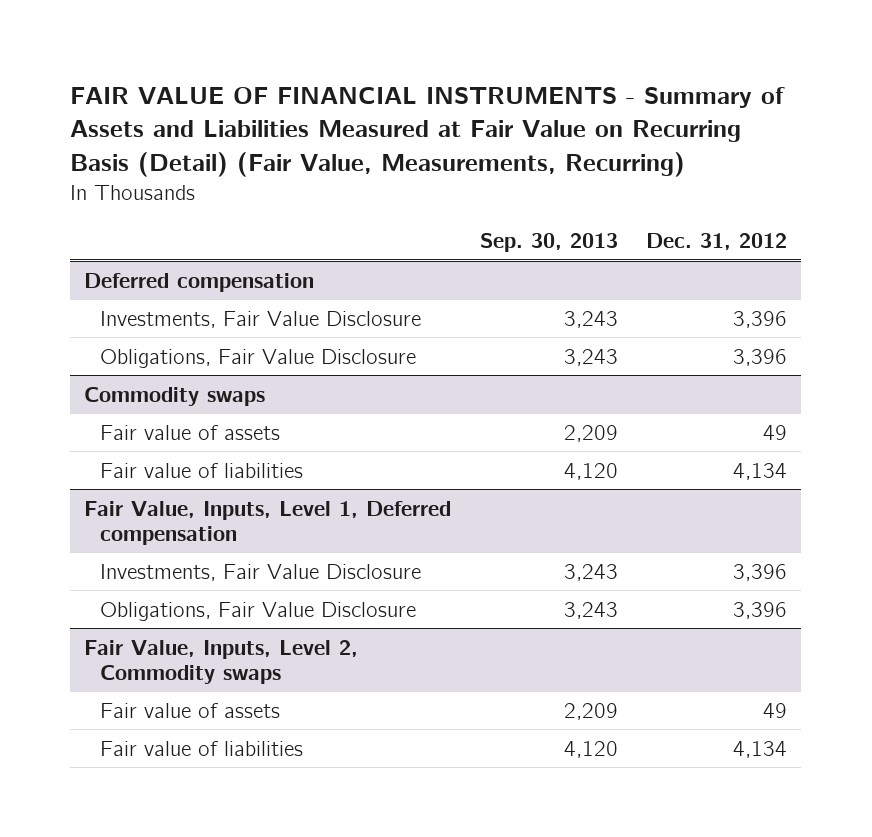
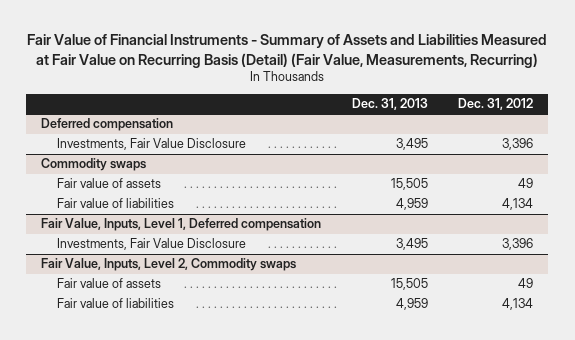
[70,86,786,177] FAIR VALUE OF FINANCIAL INSTRUMENTS - Summary of Assets and Liabilities Measured at Fair Value on Recurring Basis (Detail) (Fair Value, Measurements, Recurring) -> [27,34,548,68] Fair Value of Financial Instruments - Summary of Assets and Liabilities Measured at Fair Value on Recurring Basis (Detail) (Fair Value, Measurements, Recurring)
[479,232,618,252] Sep. 30, 2013 -> none
none -> [351,98,428,111] Dec. 31, 2013
[100,348,417,368] Obligations, Fair Value Disclosure -> none
[100,601,417,621] Obligations, Fair Value Disclosure -> none

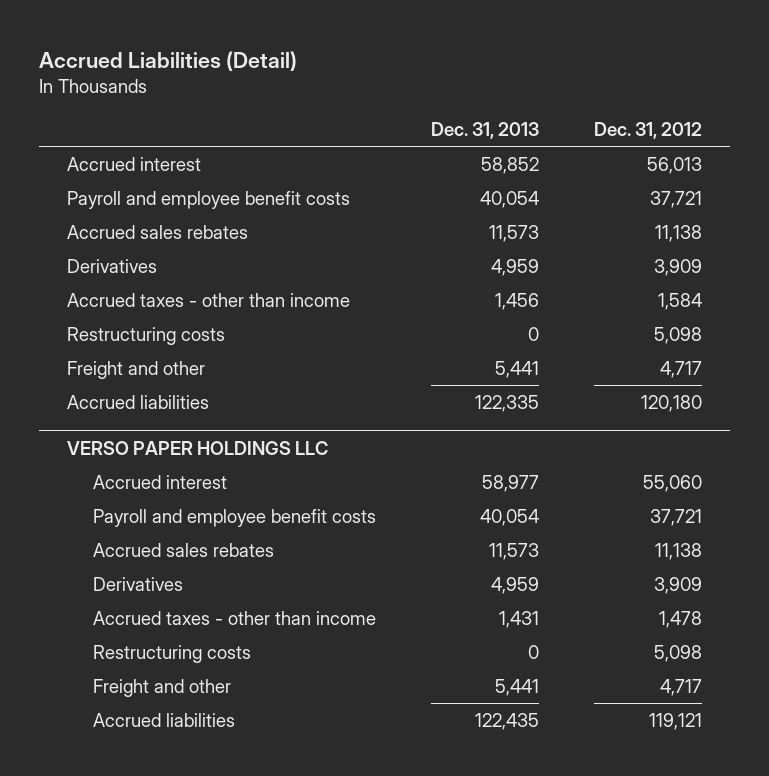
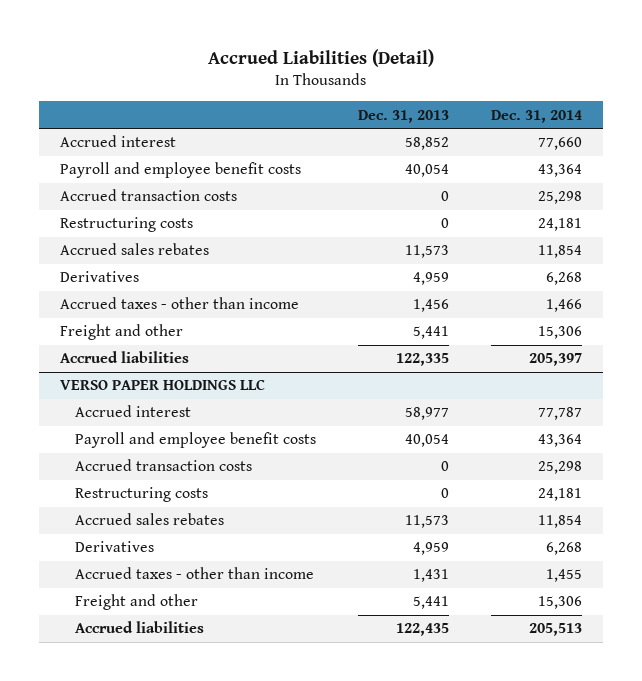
[594,121,703,139] Dec. 31, 2012 -> none
none -> [491,109,583,123] Dec. 31, 2014
none -> [60,189,238,202] Accrued transaction costs
[66,326,225,345] Restructuring costs -> [60,217,194,233] Restructuring costs
none -> [75,459,253,472] Accrued transaction costs
[93,644,252,663] Restructuring costs -> [75,487,209,503] Restructuring costs

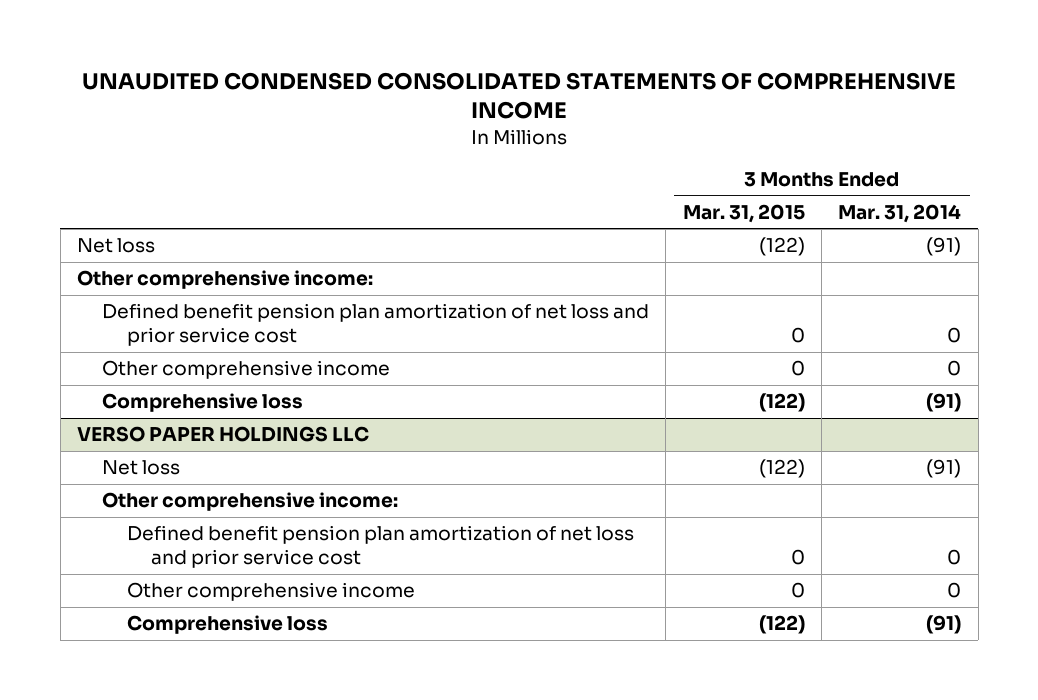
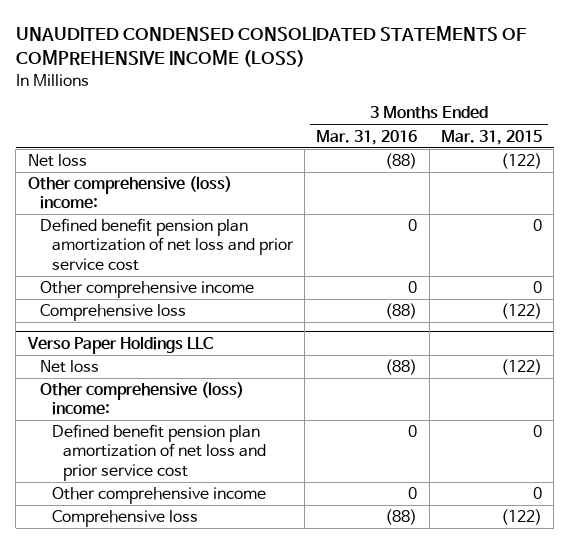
[82,72,957,120] UNAUDITED CONDENSED CONSOLIDATED STATEMENTS OF COMPREHENSIVE INCOME -> [15,26,526,68] UNAUDITED CONDENSED CONSOLIDATED STATEMENTS OF COMPREHENSIVE INCOME (LOSS)
[838,203,962,223] Mar. 31, 2014 -> none
none -> [316,129,418,145] Mar. 31, 2016
[77,270,374,290] Other comprehensive income: -> [27,176,232,210] Other comprehensive (loss) income:
[77,426,370,443] VERSO PAPER HOLDINGS LLC -> [26,335,213,354] Verso Paper Holdings LLC
[101,492,398,512] Other comprehensive income: -> [39,382,244,416] Other comprehensive (loss) income:

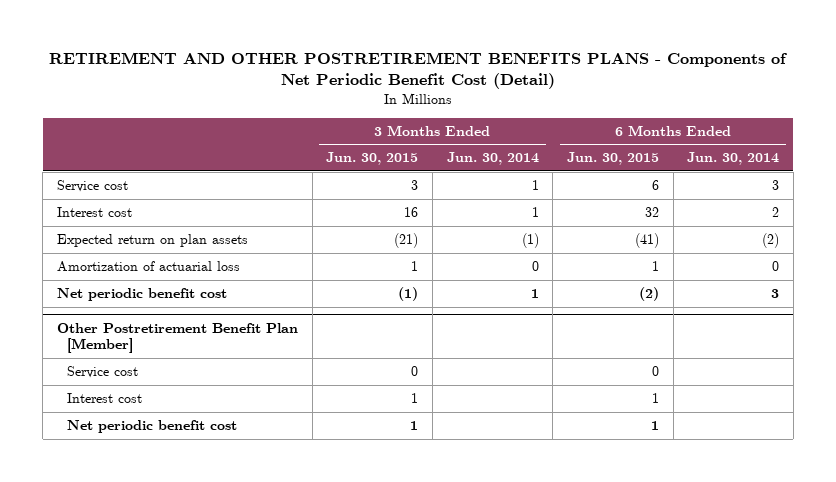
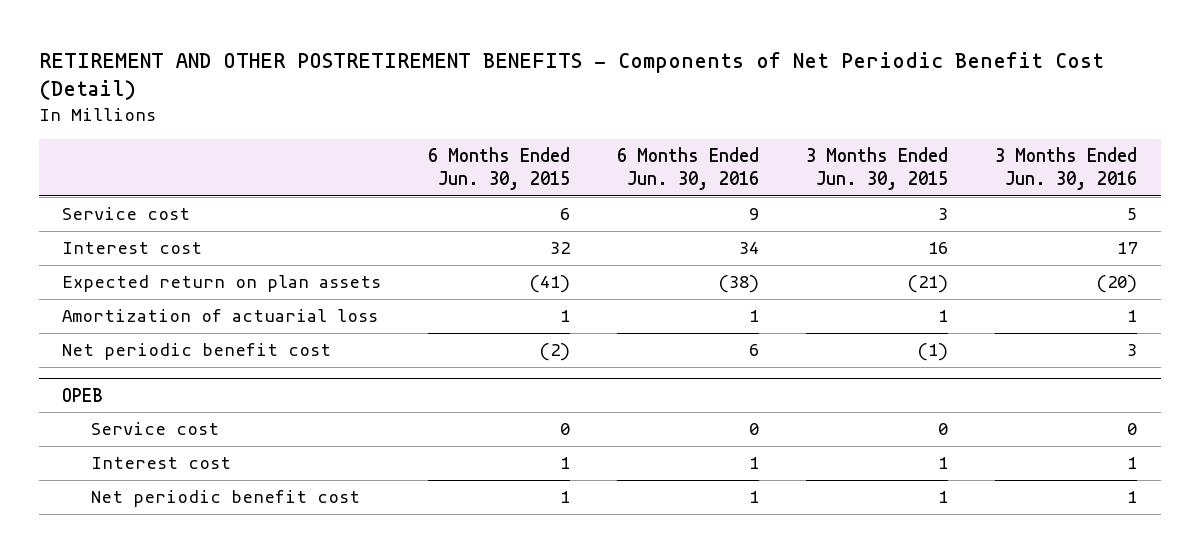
[49,52,788,90] RETIREMENT AND OTHER POSTRETIREMENT BENEFITS PLANS - Components of Net Periodic Benefit Cost (Detail) -> [39,51,1105,101] RETIREMENT AND OTHER POSTRETIREMENT BENEFITS - Components of Net Periodic Benefit Cost (Detail)
[446,152,539,166] Jun. 30, 2014 -> none
[687,152,780,166] Jun. 30, 2014 -> none
none -> [617,147,760,191] 6 Months Ended Jun. 30, 2016
none -> [995,147,1138,191] 3 Months Ended Jun. 30, 2016
[56,323,298,353] Other Postretirement Benefit Plan [Member] -> [62,387,104,402] OPEB

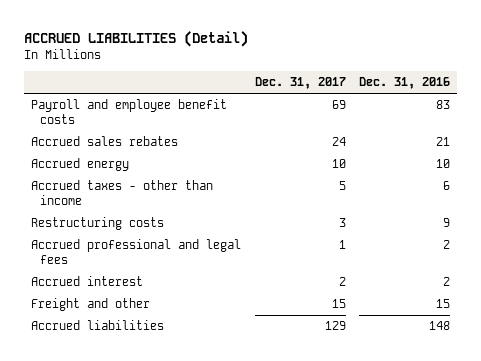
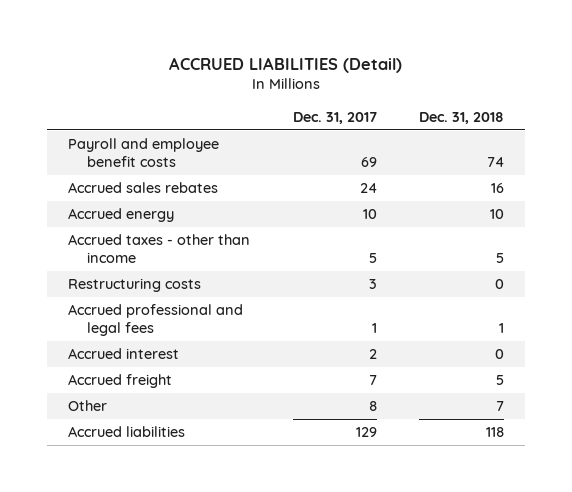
[358,77,450,90] Dec. 31, 2016 -> none
none -> [418,111,504,124] Dec. 31, 2018
none -> [68,374,173,389] Accrued freight
[31,298,151,312] Freight and other -> [68,400,108,412] Other
[331,299,346,309] 15 -> [368,401,377,412] 8

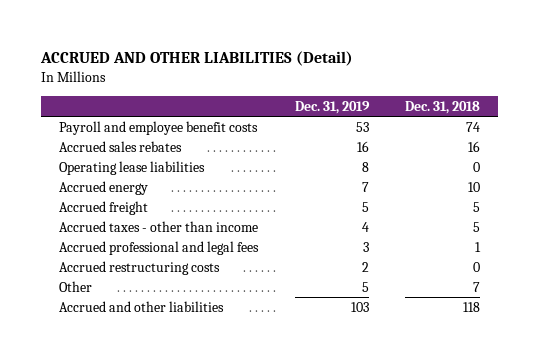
[169,56,403,73] ACCRUED LIABILITIES (Detail) -> [40,50,354,66] ACCRUED AND OTHER LIABILITIES (Detail)
[292,111,377,124] Dec. 31, 2017 -> none
none -> [294,100,370,114] Dec. 31, 2019
none -> [59,160,206,175] Operating lease liabilities
[68,374,173,389] Accrued freight -> [59,200,149,215] Accrued freight
[68,278,202,293] Restructuring costs -> none
[68,348,180,360] Accrued interest -> none
none -> [59,260,221,275] Accrued restructuring costs
[68,426,186,438] Accrued liabilities -> [59,300,225,312] Accrued and other liabilities

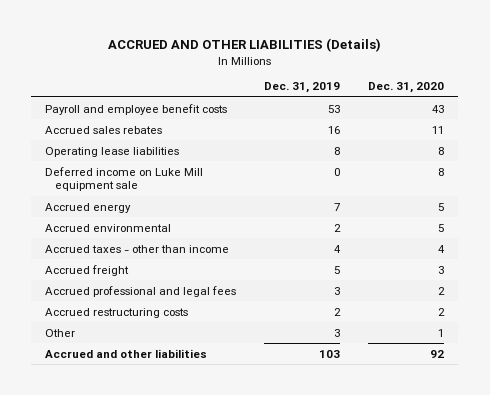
[40,50,354,66] ACCRUED AND OTHER LIABILITIES (Detail) -> [107,38,381,53] ACCRUED AND OTHER LIABILITIES (Details)
[404,100,480,114] Dec. 31, 2018 -> none
none -> [368,82,445,94] Dec. 31, 2020
none -> [45,166,204,192] Deferred income on Luke Mill equipment sale
none -> [45,223,172,232] Accrued environmental
[59,200,149,215] Accrued freight -> [45,264,130,276] Accrued freight
[361,281,369,292] 5 -> [334,328,341,337] 3

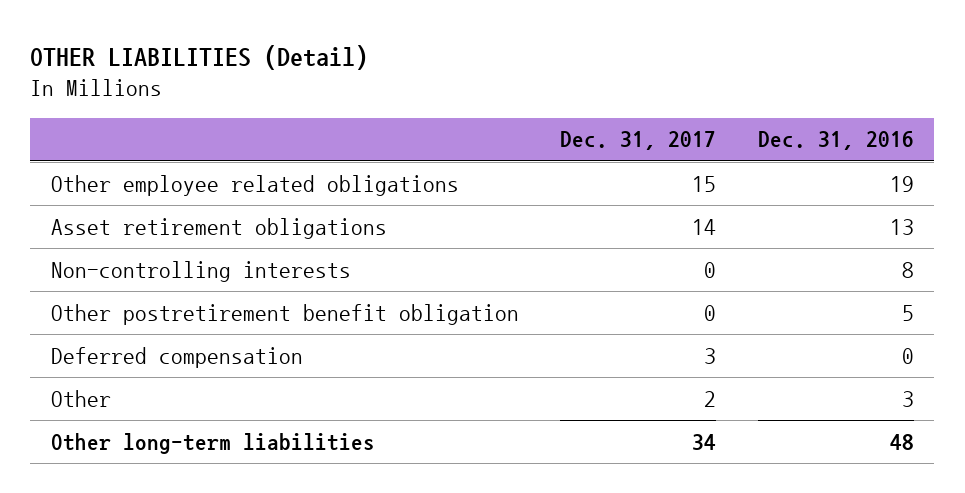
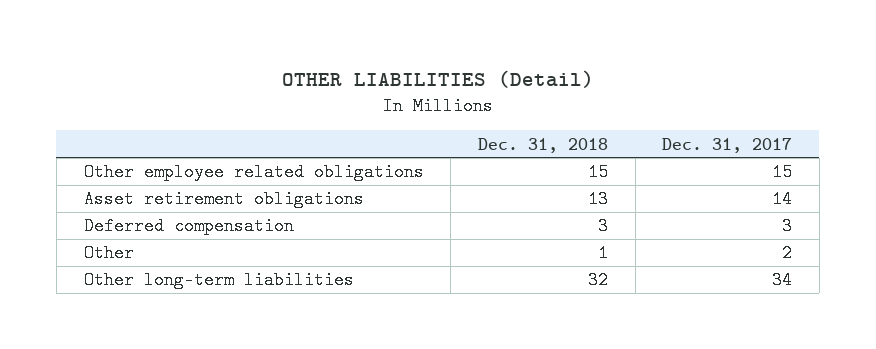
[757,131,914,151] Dec. 31, 2016 -> none
none -> [477,137,608,153] Dec. 31, 2018
[51,260,352,282] Non-controlling interests -> none
[51,303,520,325] Other postretirement benefit obligation -> none

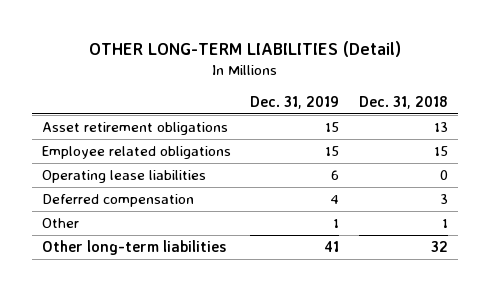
[281,69,594,88] OTHER LIABILITIES (Detail) -> [88,40,401,57] OTHER LONG-TERM LIABILITIES (Detail)
[662,137,793,153] Dec. 31, 2017 -> none
none -> [250,95,340,109] Dec. 31, 2019
[83,163,424,182] Other employee related obligations -> none
none -> [41,146,231,160] Employee related obligations
none -> [41,170,206,184] Operating lease liabilities

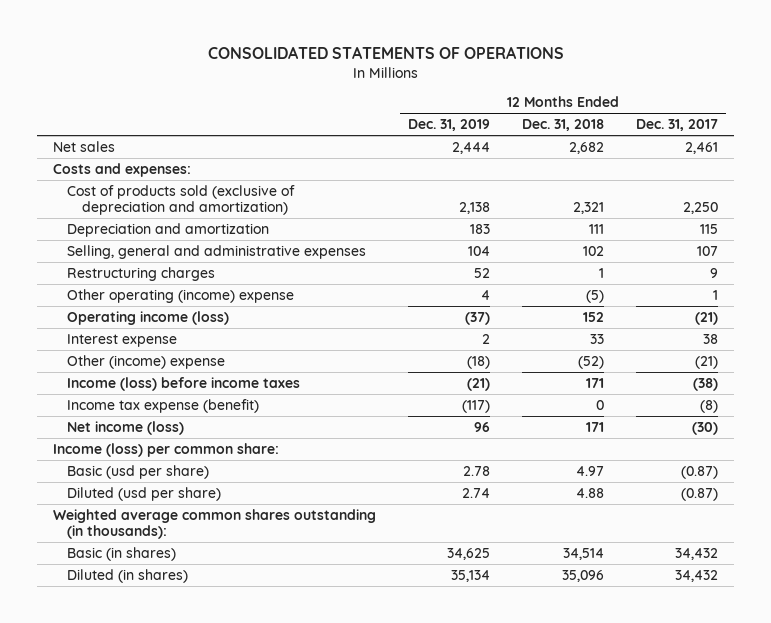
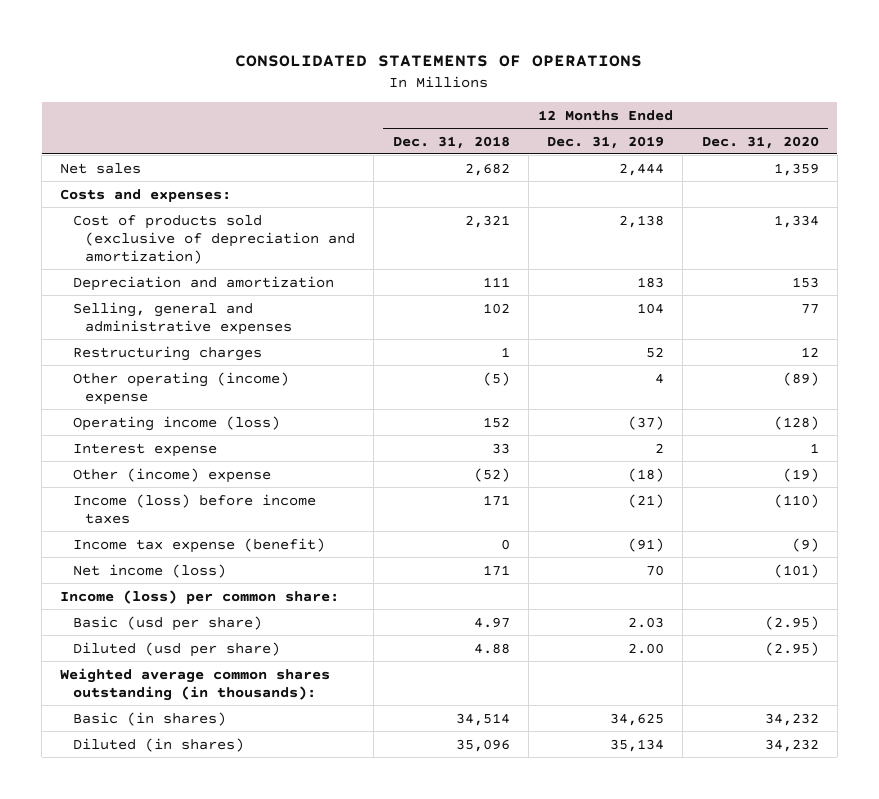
[636,119,719,132] Dec. 31, 2017 -> none
none -> [701,135,819,149] Dec. 31, 2020
[462,399,491,413] (117) -> [628,537,665,552] (91)
[474,421,491,432] 96 -> [646,564,665,576] 70
[463,465,491,476] 2.78 -> [628,616,665,628] 2.03
[462,487,491,498] 2.74 -> [628,642,665,654] 2.00

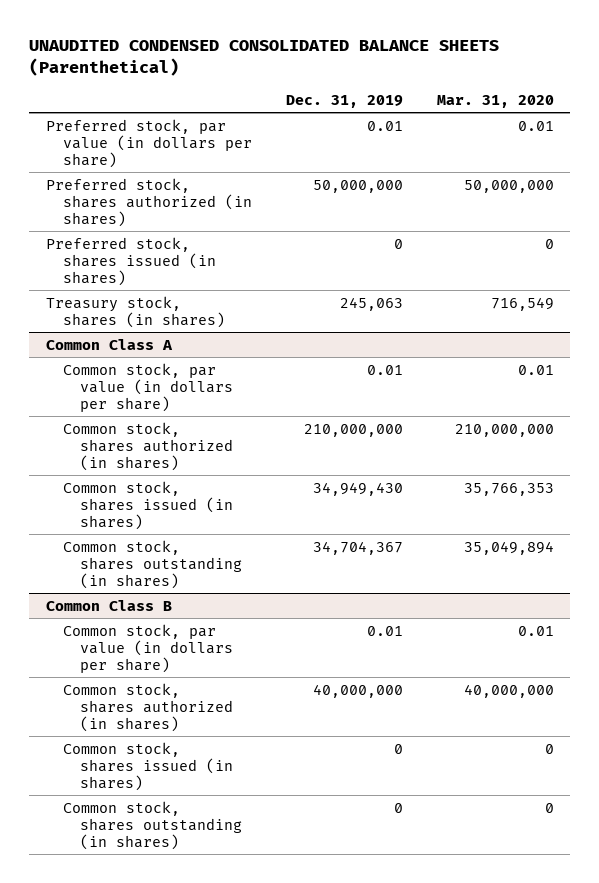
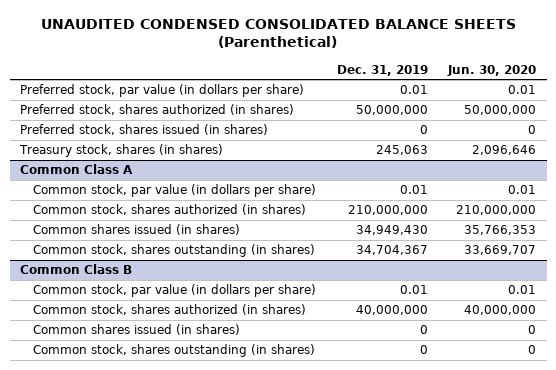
[436,94,554,108] Mar. 31, 2020 -> none
none -> [447,64,537,76] Jun. 30, 2020
[62,480,234,530] Common stock, shares issued (in shares) -> [33,224,241,236] Common shares issued (in shares)
[62,741,234,791] Common stock, shares issued (in shares) -> [33,324,241,336] Common shares issued (in shares)

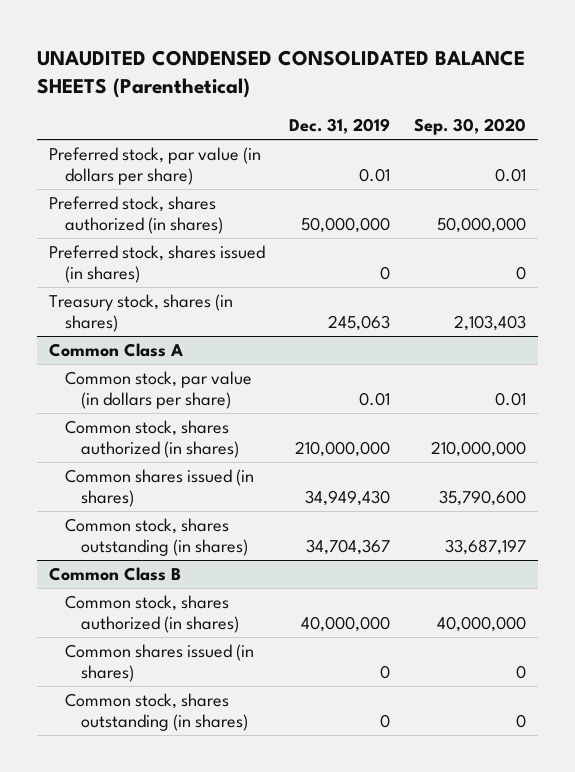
[447,64,537,76] Jun. 30, 2020 -> none
none -> [414,118,527,136] Sep. 30, 2020
[33,284,317,298] Common stock, par value (in dollars per share) -> none

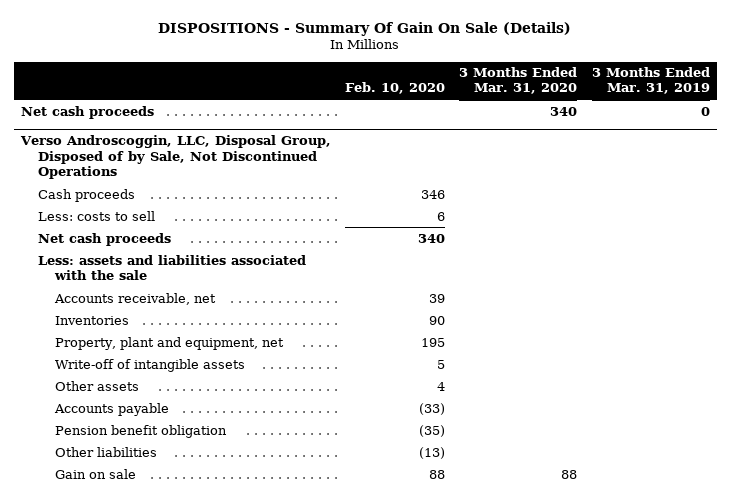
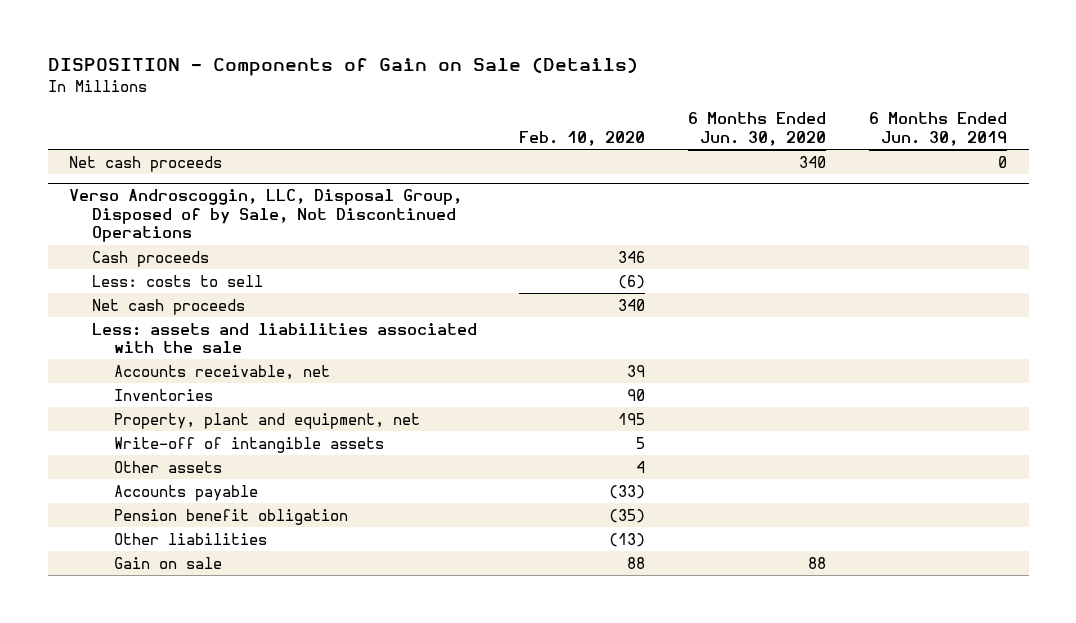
[158,21,572,36] DISPOSITIONS - Summary Of Gain On Sale (Details) -> [47,57,638,77] DISPOSITION - Components of Gain on Sale (Details)
[459,67,578,95] 3 Months Ended Mar. 31, 2020 -> none
[591,67,710,95] 3 Months Ended Mar. 31, 2019 -> none
none -> [688,112,827,147] 6 Months Ended Jun. 30, 2020
none -> [869,112,1008,147] 6 Months Ended Jun. 30, 2019
[437,211,446,221] 6 -> [618,274,646,289] (6)

